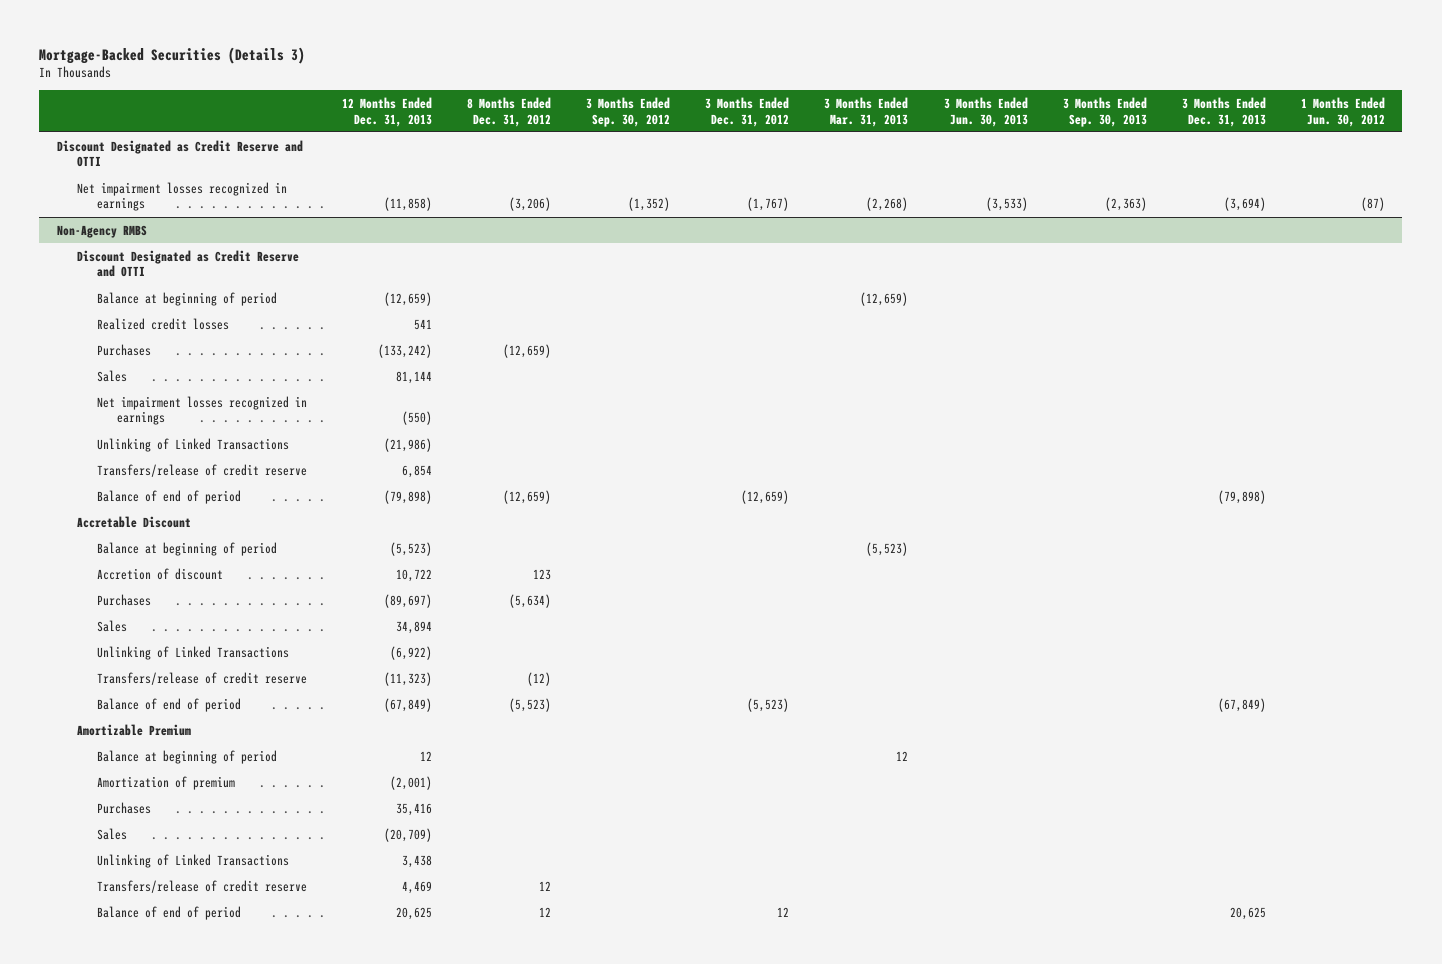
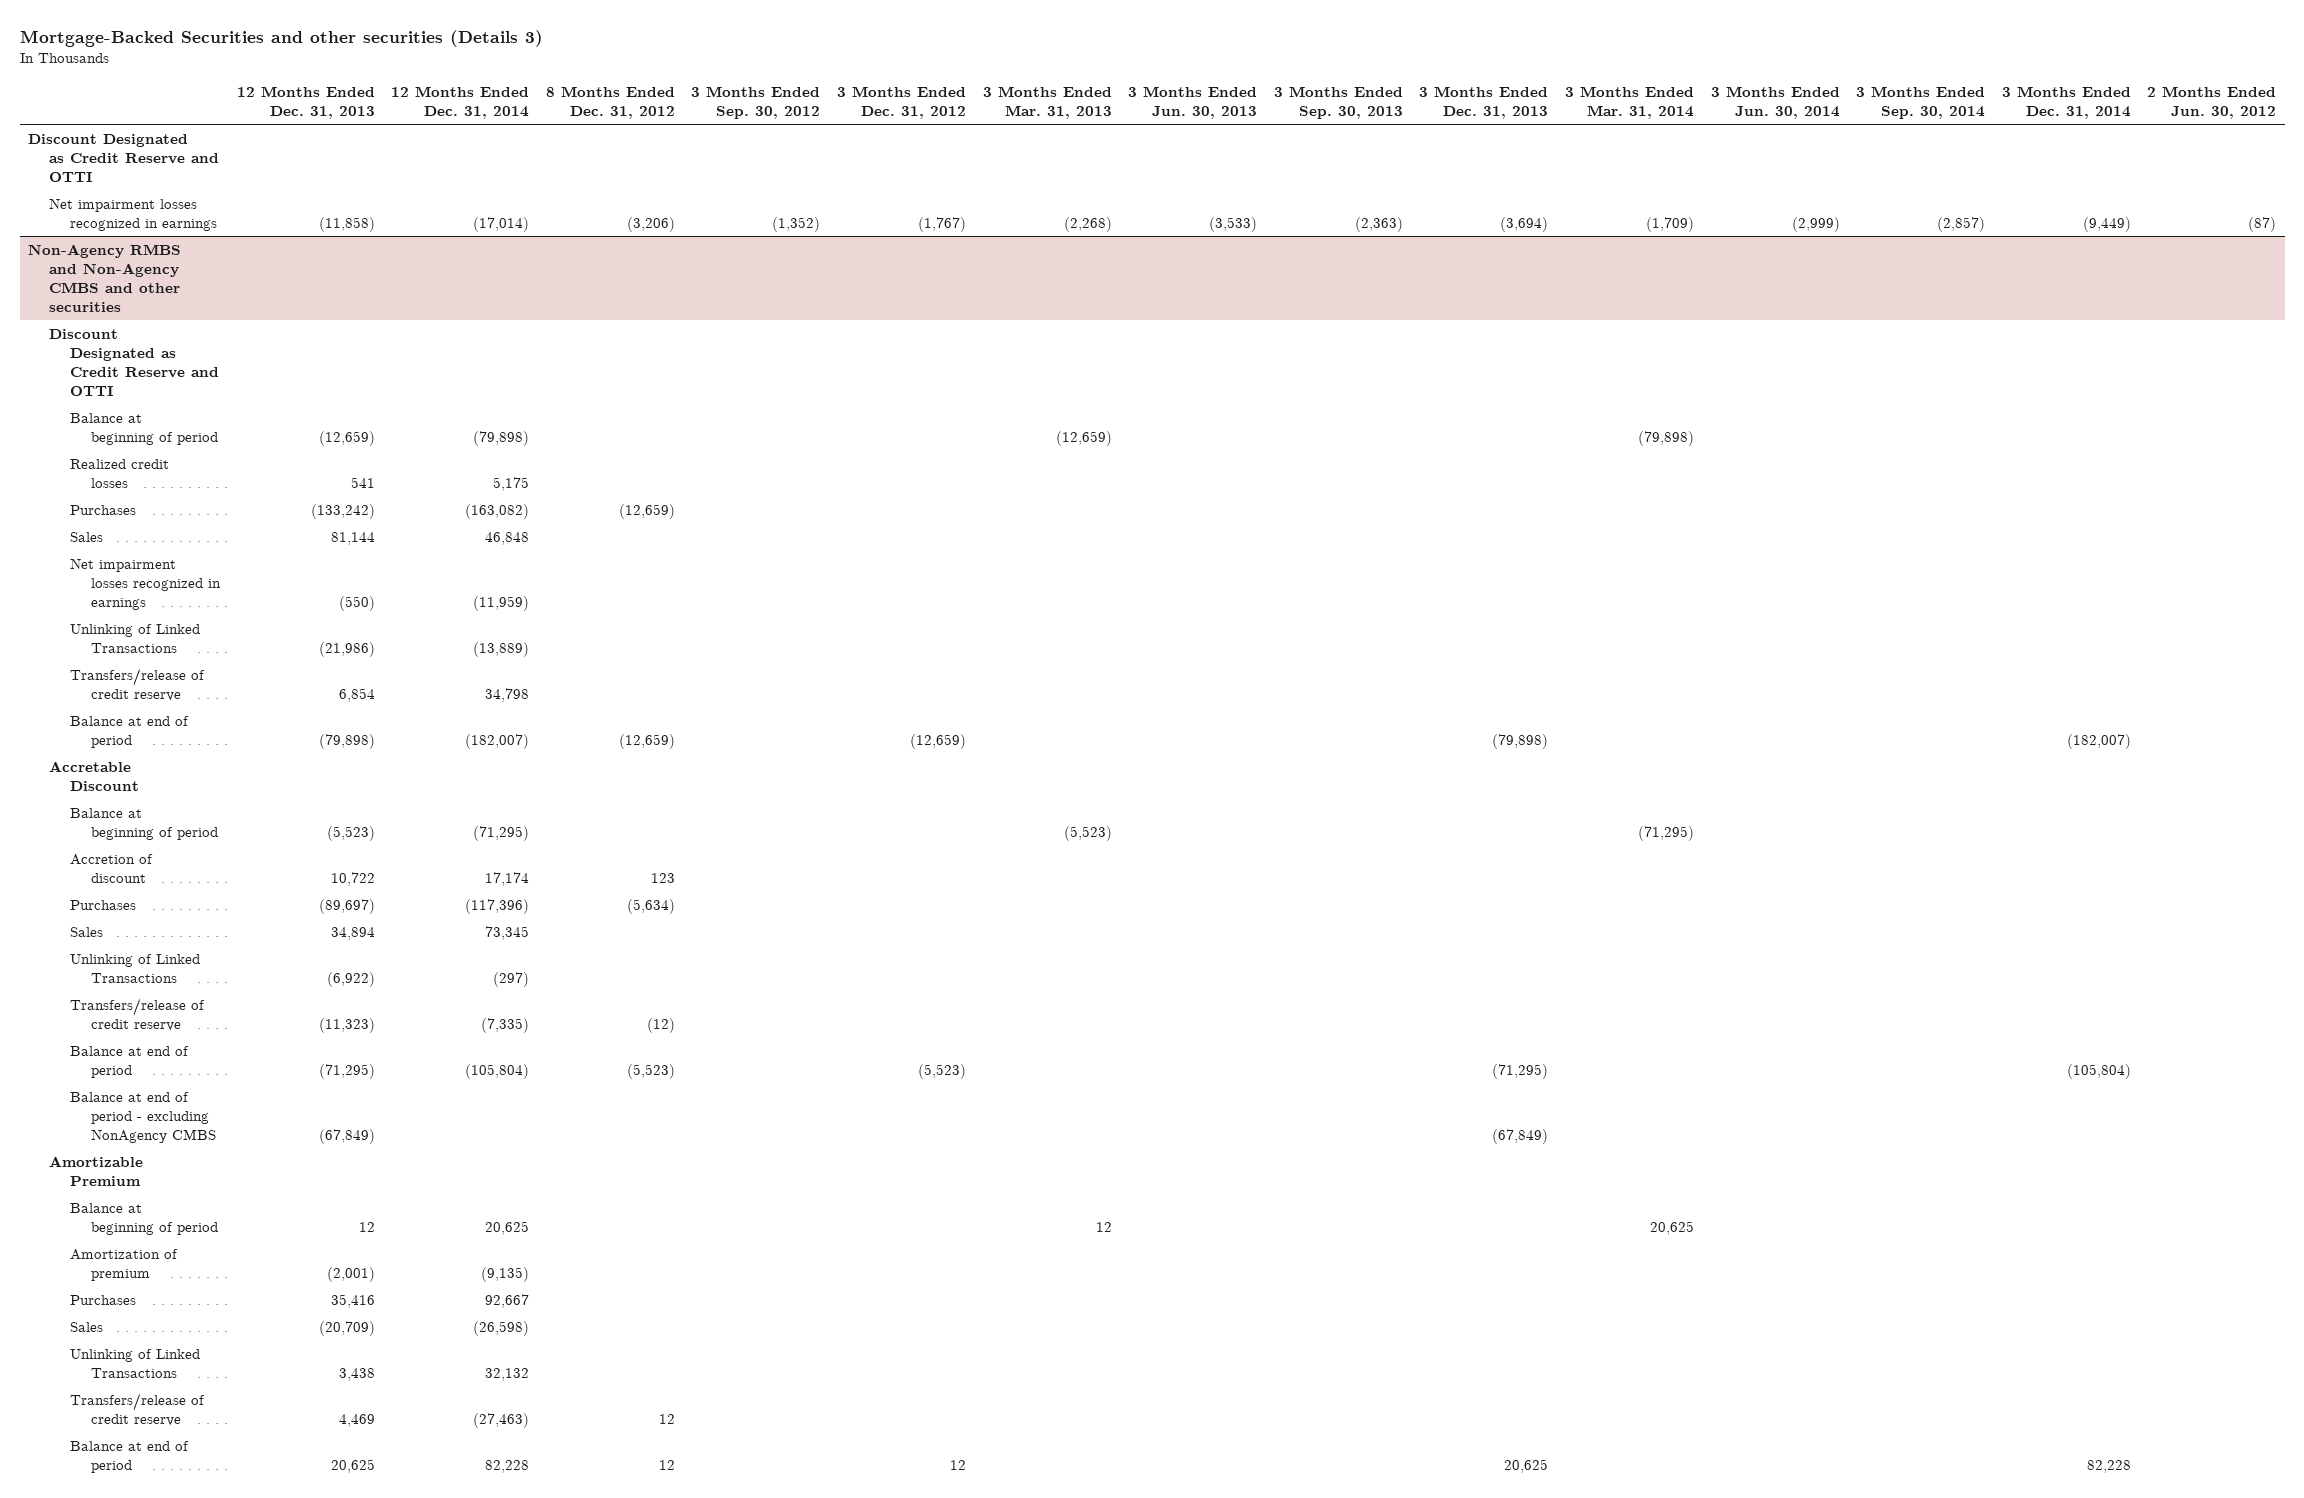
[39,46,306,64] Mortgage-Backed Securities (Details 3) -> [19,29,543,47] Mortgage-Backed Securities and other securities (Details 3)
[1300,96,1385,127] 1 Months Ended Jun. 30, 2012 -> none
none -> [391,85,530,119] 12 Months Ended Dec. 31, 2014
none -> [1564,85,1694,119] 3 Months Ended Mar. 31, 2014
none -> [1710,85,1840,119] 3 Months Ended Jun. 30, 2014
none -> [1856,85,1986,119] 3 Months Ended Sep. 30, 2014
none -> [2001,85,2131,119] 3 Months Ended Dec. 31, 2014
none -> [2147,85,2277,119] 2 Months Ended Jun. 30, 2012
[56,224,147,238] Non-Agency RMBS -> none
none -> [28,243,182,312] Non-Agency RMBS and Non-Agency CMBS and other securities
[97,489,242,504] Balance of end of period -> [70,715,190,748] Balance at end of period
[97,697,242,712] Balance of end of period -> [70,1045,190,1078] Balance at end of period
[384,697,433,712] (67,849) -> [318,1063,375,1079] (71,295)
[1217,697,1266,712] (67,849) -> [1492,1063,1549,1079] (71,295)
none -> [70,1091,217,1143] Balance at end of period - excluding NonAgency CMBS
[97,905,242,920] Balance of end of period -> [70,1440,190,1473] Balance at end of period

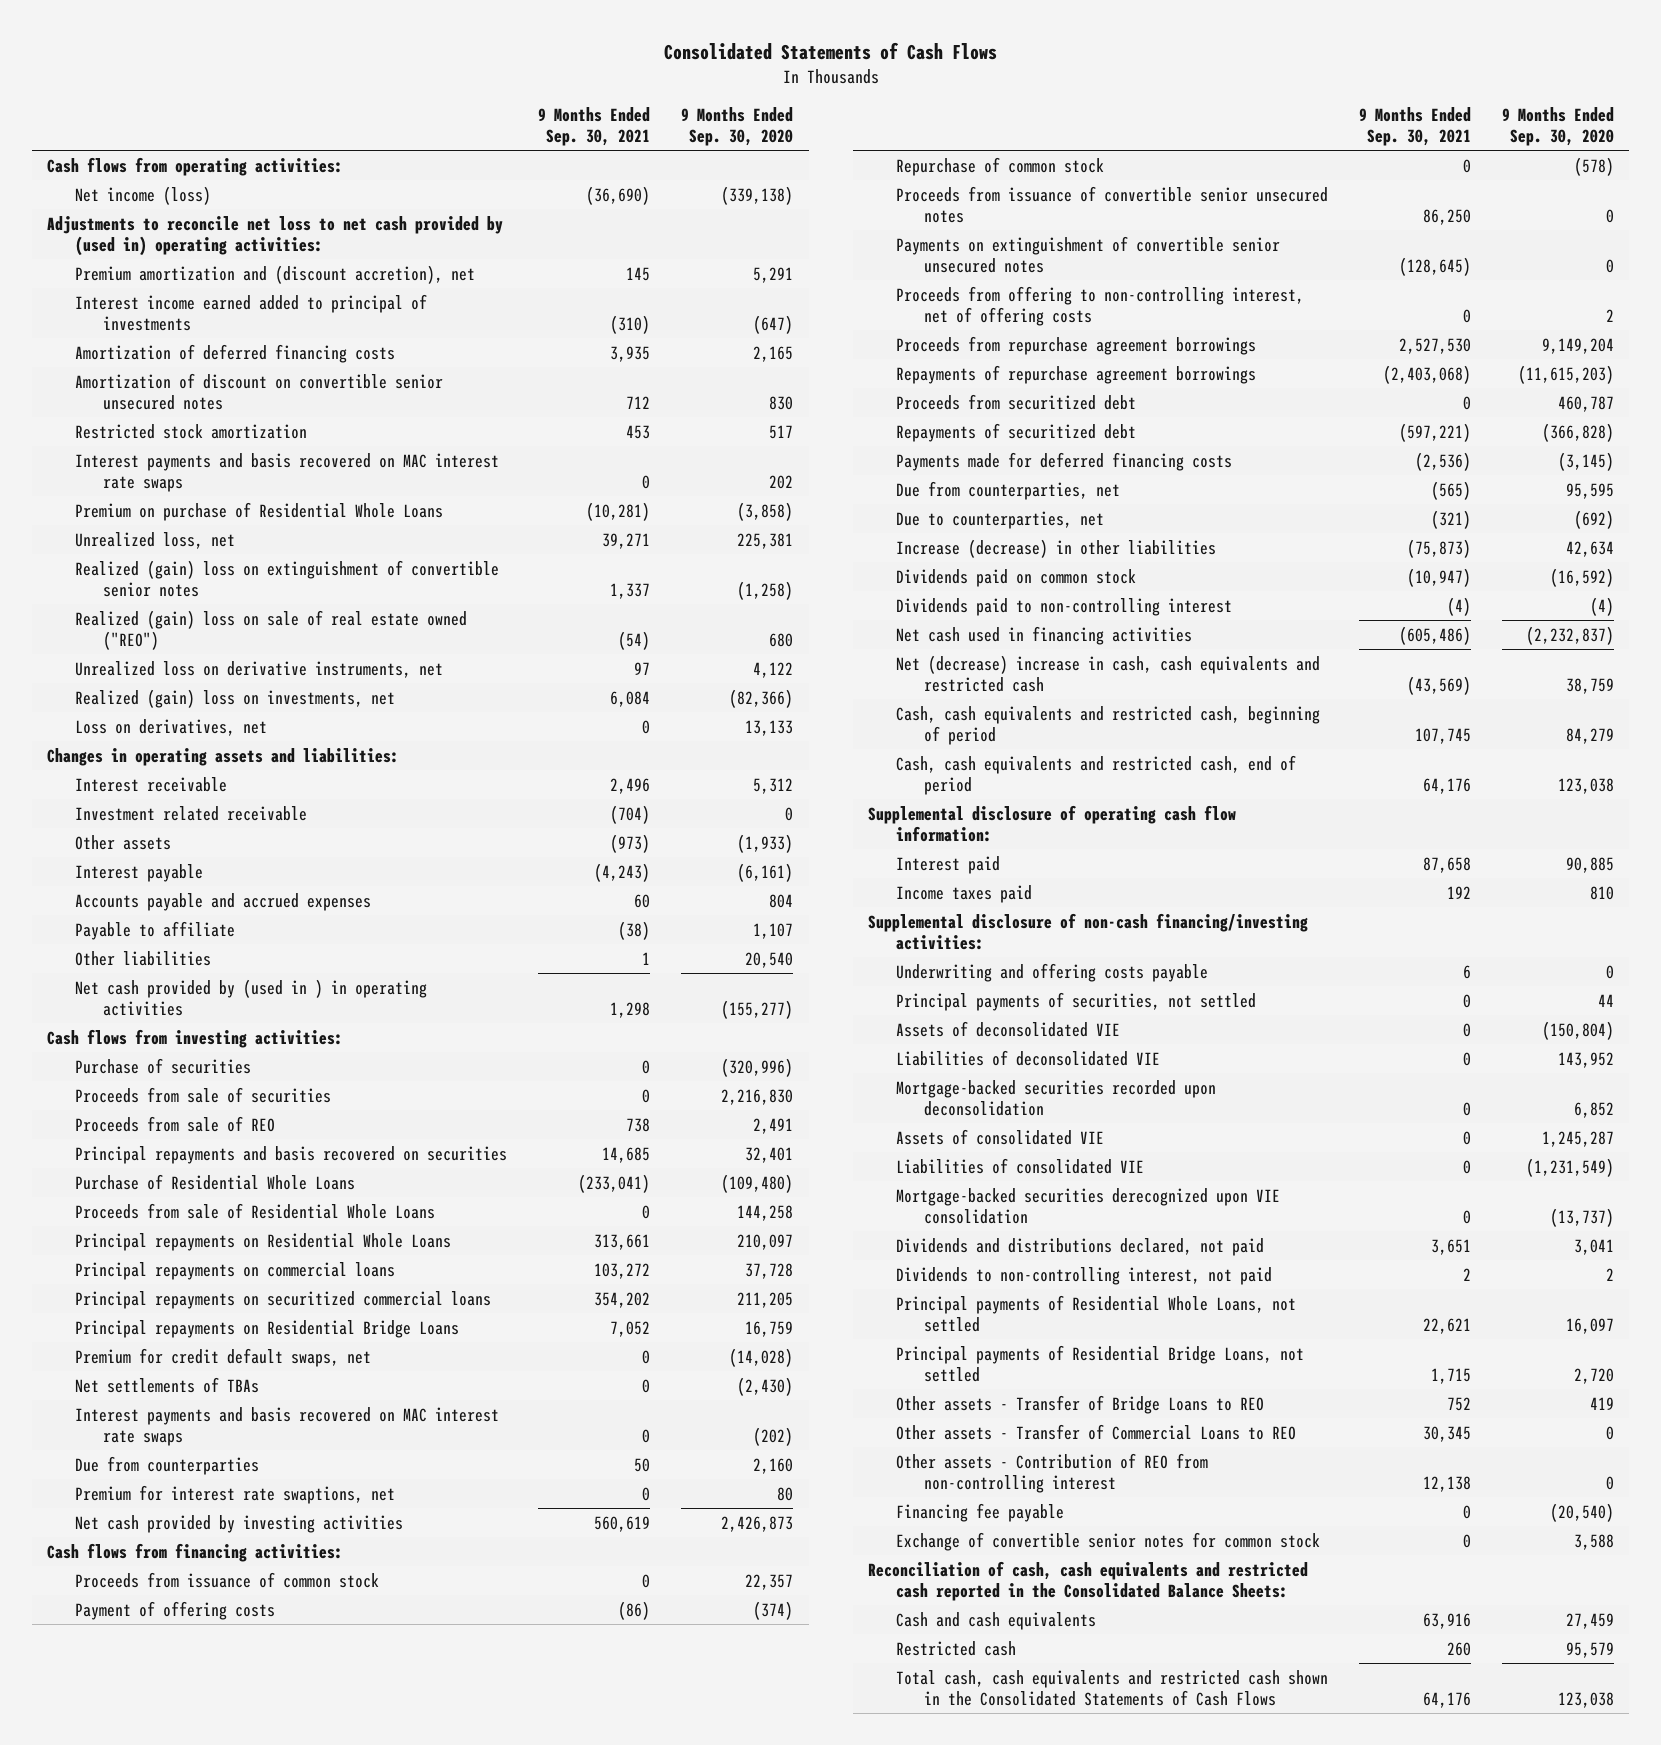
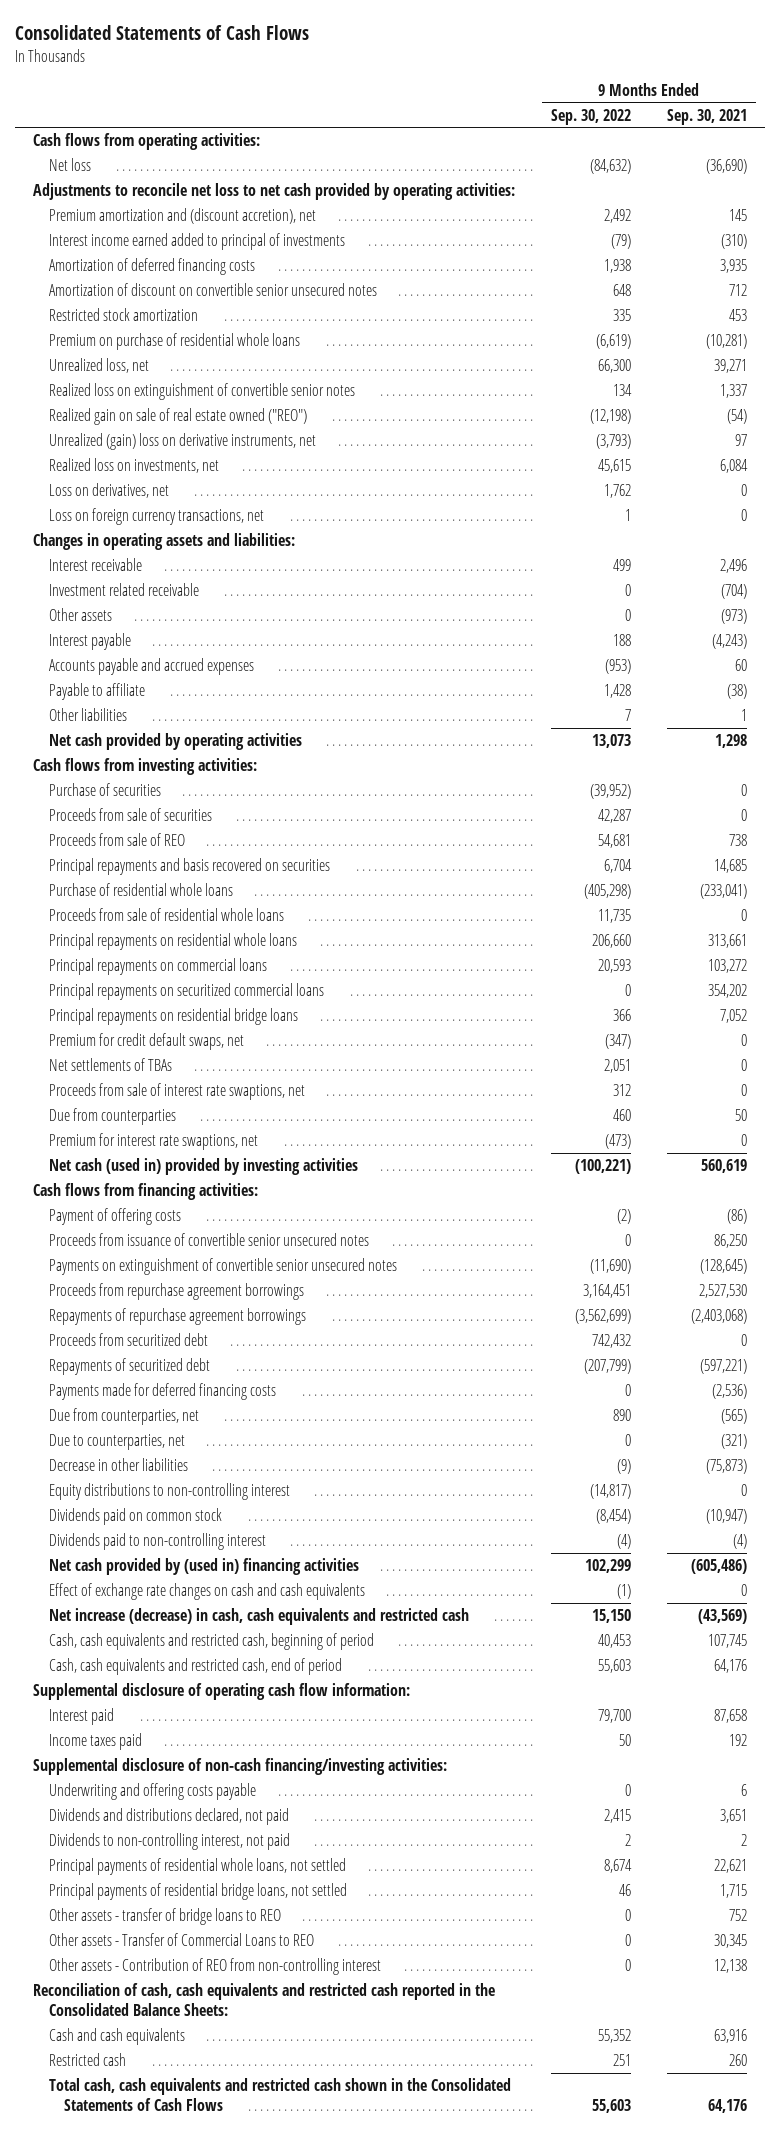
[681,106,794,146] 9 Months Ended Sep. 30, 2020 -> none
none -> [551,108,632,125] Sep. 30, 2022
[75,185,212,205] Net income (loss) -> [48,158,91,172] Net loss
[47,215,504,256] Adjustments to reconcile net loss to net cash provided by (used in) operating activities: -> [33,183,516,201] Adjustments to reconcile net loss to net cash provided by operating activities:
[75,452,500,492] Interest payments and basis recovered on MAC interest rate swaps -> none
[75,501,444,521] Premium on purchase of Residential Whole Loans -> [48,333,300,351] Premium on purchase of residential whole loans
[75,559,500,597] Realized (gain) loss on extinguishment of convertible senior notes -> [48,383,355,401] Realized loss on extinguishment of convertible senior notes
[75,609,468,650] Realized (gain) loss on sale of real estate owned ("REO") -> [48,408,307,426] Realized gain on sale of real estate owned ("REO")
[75,660,444,678] Unrealized loss on derivative instruments, net -> [48,433,316,451] Unrealized (gain) loss on derivative instruments, net
[75,688,396,708] Realized (gain) loss on investments, net -> [48,458,219,474] Realized loss on investments, net
none -> [48,508,264,526] Loss on foreign currency transactions, net
[75,978,428,1016] Net cash provided by (used in ) in operating activities -> [48,733,302,751] Net cash provided by operating activities
[75,1173,356,1190] Purchase of Residential Whole Loans -> [48,883,233,897] Purchase of residential whole loans
[75,1202,436,1219] Proceeds from sale of Residential Whole Loans -> [48,908,284,922] Proceeds from sale of residential whole loans
[75,1232,452,1251] Principal repayments on Residential Whole Loans -> [48,933,297,951] Principal repayments on residential whole loans
[75,1319,460,1338] Principal repayments on Residential Bridge Loans -> [48,1008,298,1026] Principal repayments on residential bridge loans
[75,1406,500,1446] Interest payments and basis recovered on MAC interest rate swaps -> none
none -> [48,1083,305,1101] Proceeds from sale of interest rate swaptions, net
[75,1514,404,1533] Net cash provided by investing activities -> [48,1158,358,1176] Net cash (used in) provided by investing activities
[75,1571,380,1588] Proceeds from issuance of common stock -> none
[895,156,1104,176] Repurchase of common stock -> none
[895,285,1304,326] Proceeds from offering to non-controlling interest, net of offering costs -> none
[895,538,1216,558] Increase (decrease) in other liabilities -> [48,1458,188,1472] Decrease in other liabilities
none -> [48,1483,290,1501] Equity distributions to non-controlling interest
[895,625,1192,645] Net cash used in financing activities -> [48,1558,359,1576] Net cash provided by (used in) financing activities
none -> [48,1583,365,1601] Effect of exchange rate changes on cash and cash equivalents
[895,654,1320,692] Net (decrease) increase in cash, cash equivalents and restricted cash -> [48,1608,469,1626] Net increase (decrease) in cash, cash equivalents and restricted cash
[895,991,1256,1011] Principal payments of securities, not settled -> none
[895,1020,1120,1037] Assets of deconsolidated VIE -> none
[895,1049,1160,1066] Liabilities of deconsolidated VIE -> none
[895,1079,1216,1116] Mortgage-backed securities recorded upon deconsolidation -> none
[895,1128,1104,1145] Assets of consolidated VIE -> none
[895,1157,1144,1174] Liabilities of consolidated VIE -> none
[895,1187,1280,1224] Mortgage-backed securities derecognized upon VIE consolidation -> none
[895,1294,1296,1332] Principal payments of Residential Whole Loans, not settled -> [48,1858,346,1876] Principal payments of residential whole loans, not settled
[895,1344,1304,1382] Principal payments of Residential Bridge Loans, not settled -> [48,1883,347,1901] Principal payments of residential bridge loans, not settled
[895,1394,1264,1414] Other assets - Transfer of Bridge Loans to REO -> [48,1908,281,1926] Other assets - transfer of bridge loans to REO
[895,1502,1064,1522] Financing fee payable -> none
[895,1531,1320,1551] Exchange of convertible senior notes for common stock -> none

